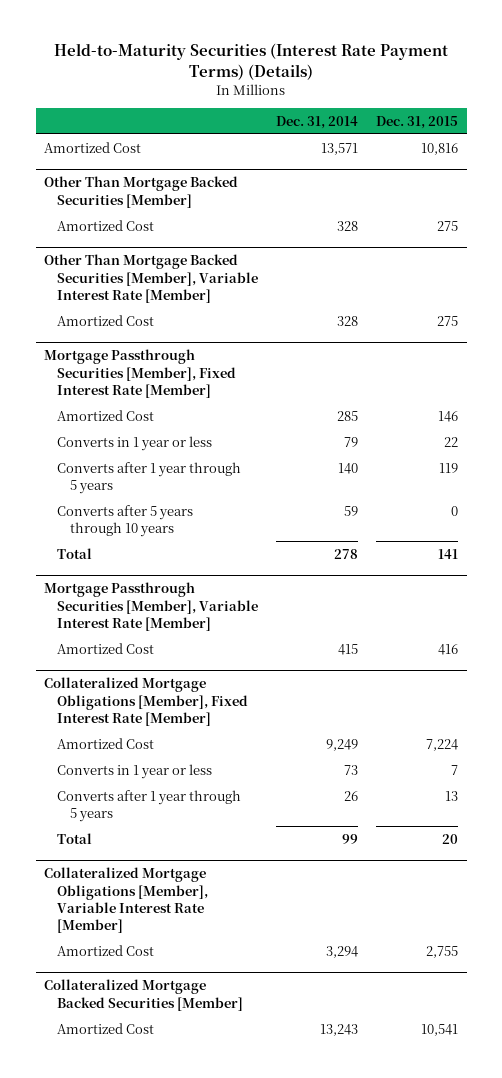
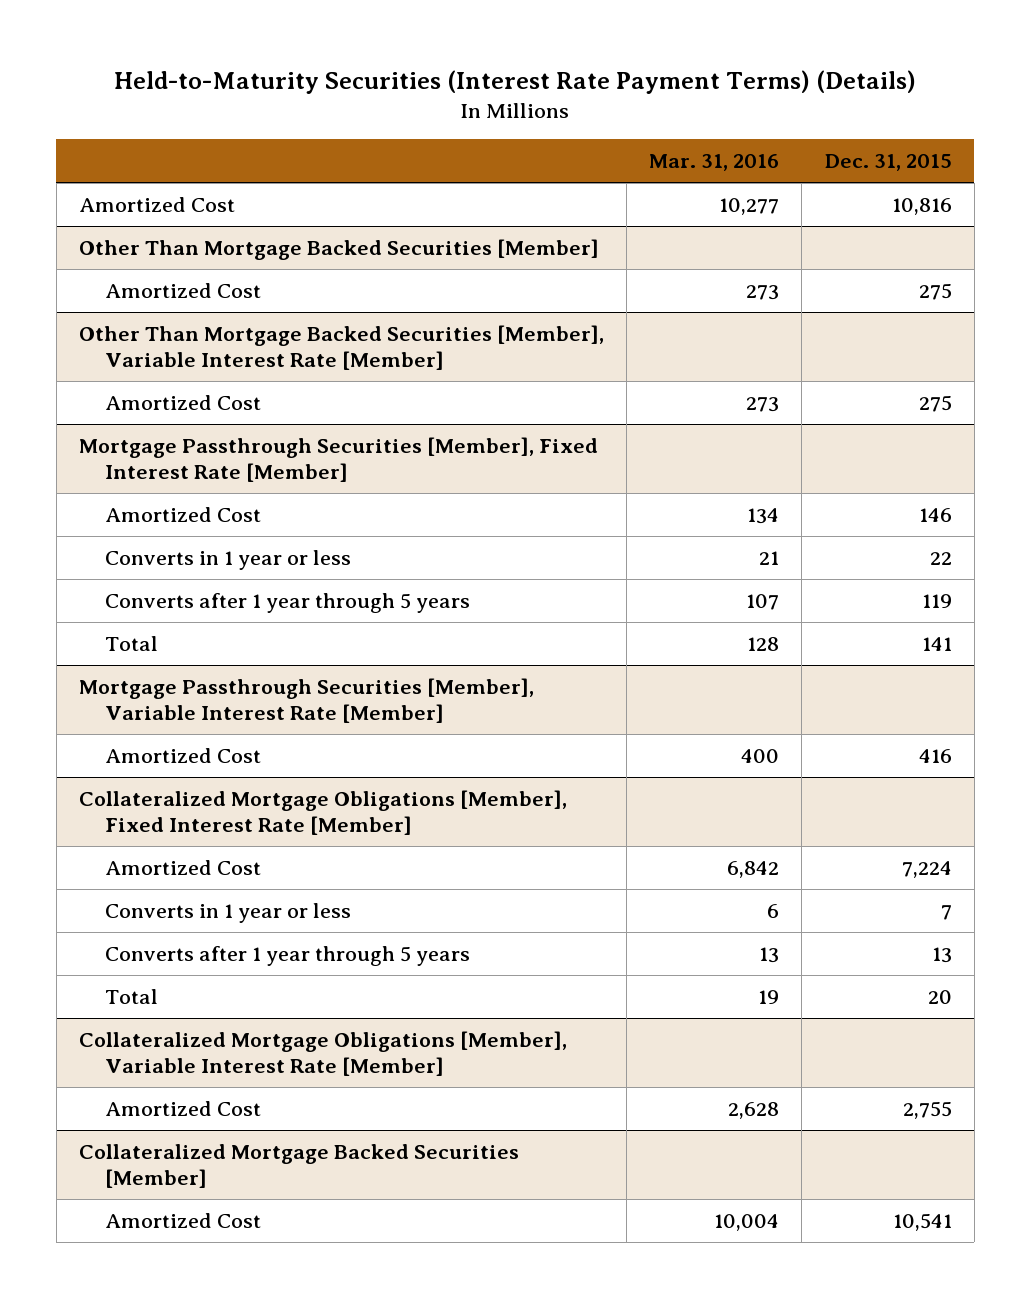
[275,115,358,129] Dec. 31, 2014 -> none
none -> [649,154,780,172] Mar. 31, 2016
[56,504,193,537] Converts after 5 years through 10 years -> none

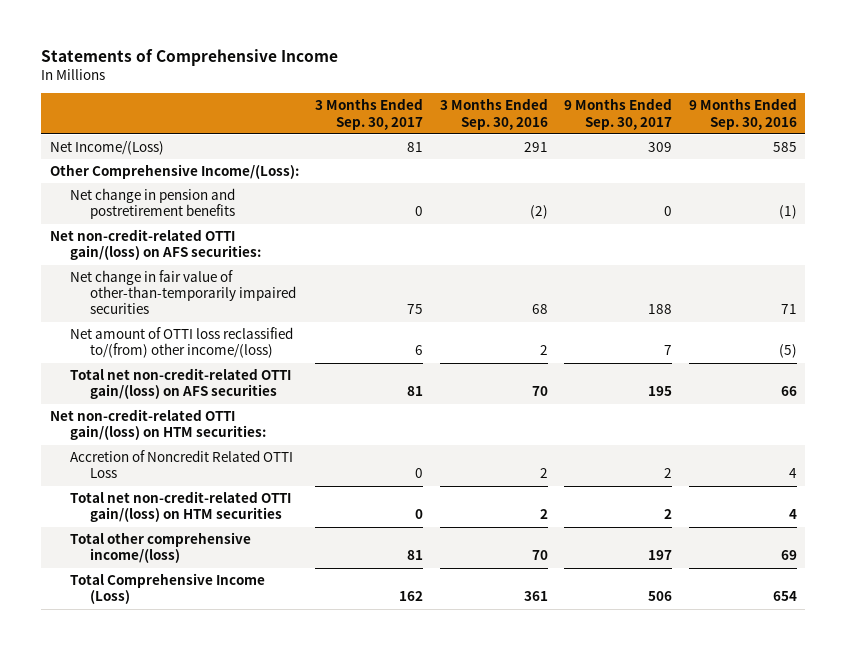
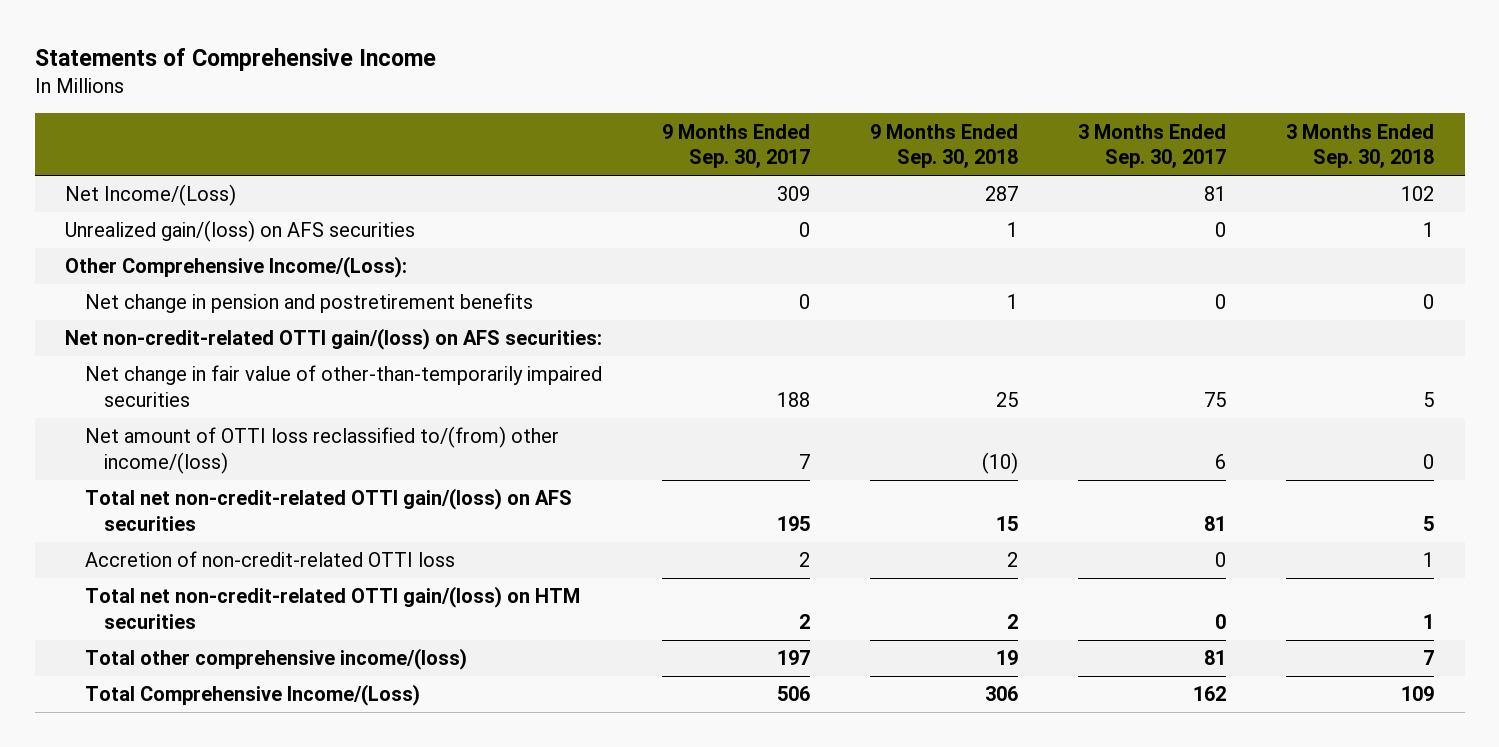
[439,98,548,130] 3 Months Ended Sep. 30, 2016 -> none
[688,98,797,130] 9 Months Ended Sep. 30, 2016 -> none
none -> [870,123,1019,170] 9 Months Ended Sep. 30, 2018
none -> [1286,123,1435,170] 3 Months Ended Sep. 30, 2018
none -> [64,220,415,243] Unrealized gain/(loss) on AFS securities
[49,409,266,441] Net non-credit-related OTTI gain/(loss) on HTM securities: -> none
[69,450,293,479] Accretion of Noncredit Related OTTI Loss -> [84,551,455,568] Accretion of non-credit-related OTTI loss
[69,573,265,605] Total Comprehensive Income (Loss) -> [84,684,420,707] Total Comprehensive Income/(Loss)

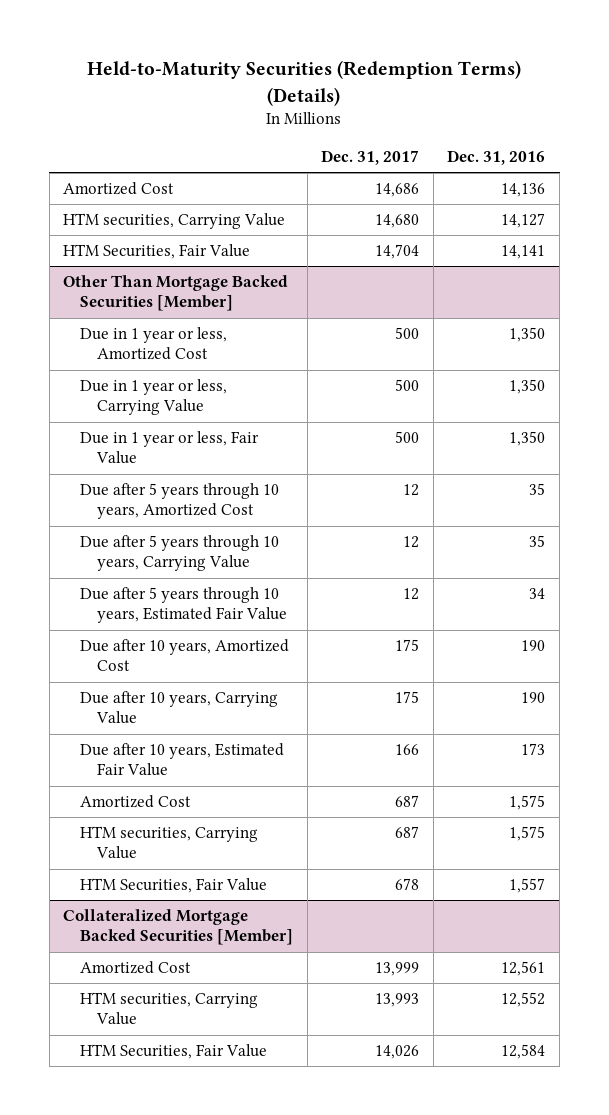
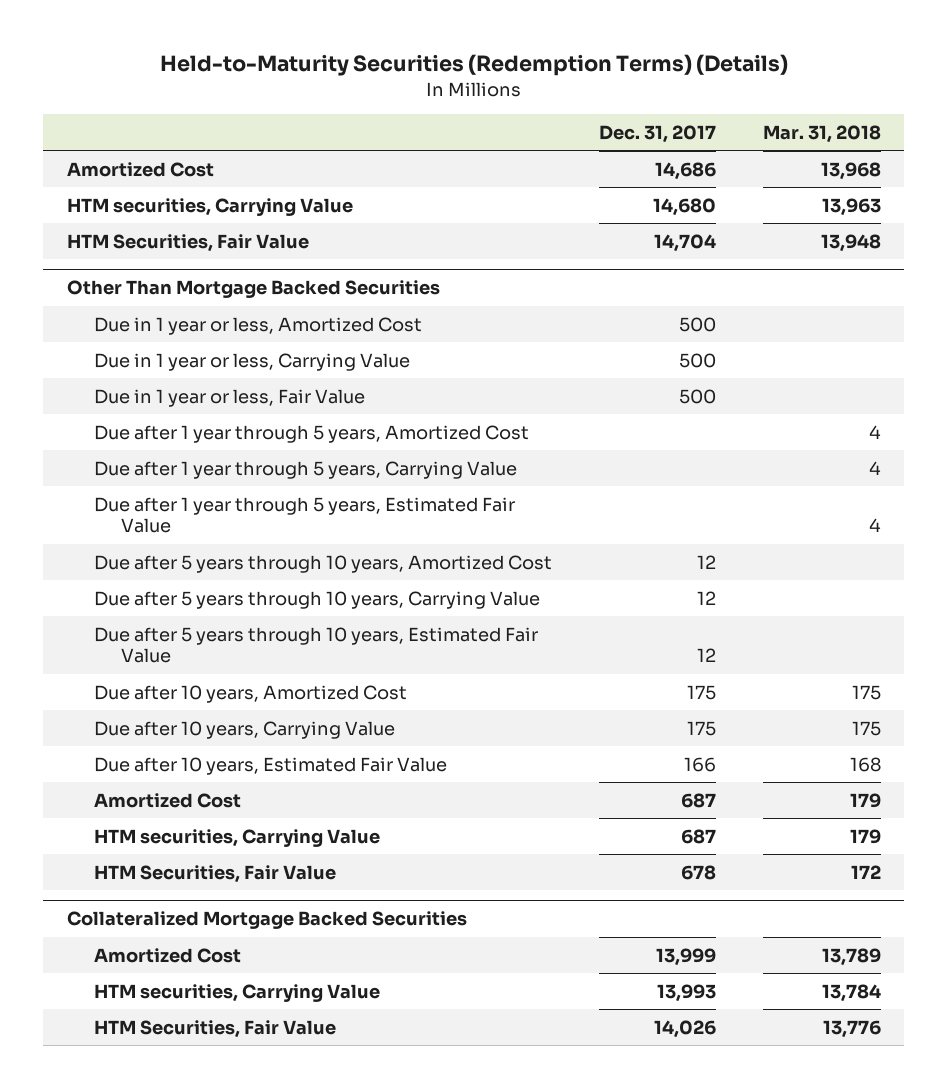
[447,150,546,166] Dec. 31, 2016 -> none
none -> [762,124,881,143] Mar. 31, 2018
[63,275,289,312] Other Than Mortgage Backed Securities [Member] -> [66,280,440,299] Other Than Mortgage Backed Securities
none -> [93,424,529,443] Due after 1 year through 5 years, Amortized Cost
none -> [93,460,517,479] Due after 1 year through 5 years, Carrying Value
none -> [93,496,515,534] Due after 1 year through 5 years, Estimated Fair Value
[63,909,294,946] Collateralized Mortgage Backed Securities [Member] -> [66,911,467,930] Collateralized Mortgage Backed Securities

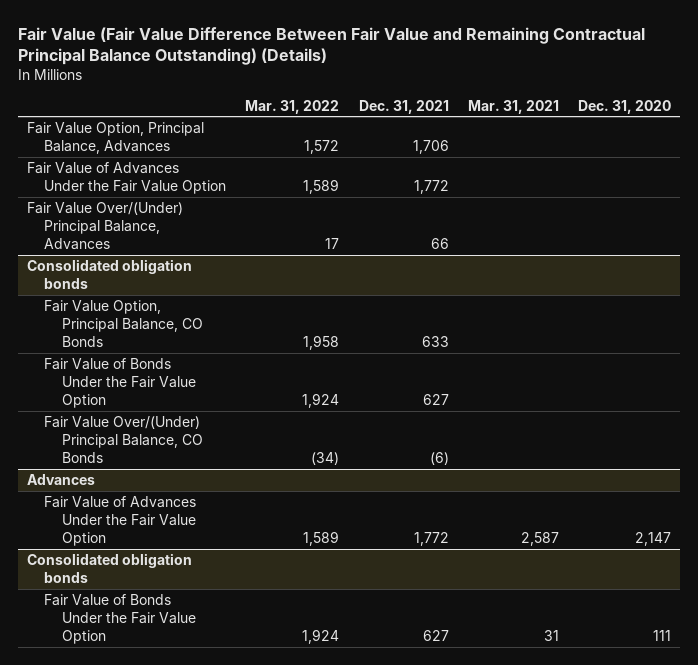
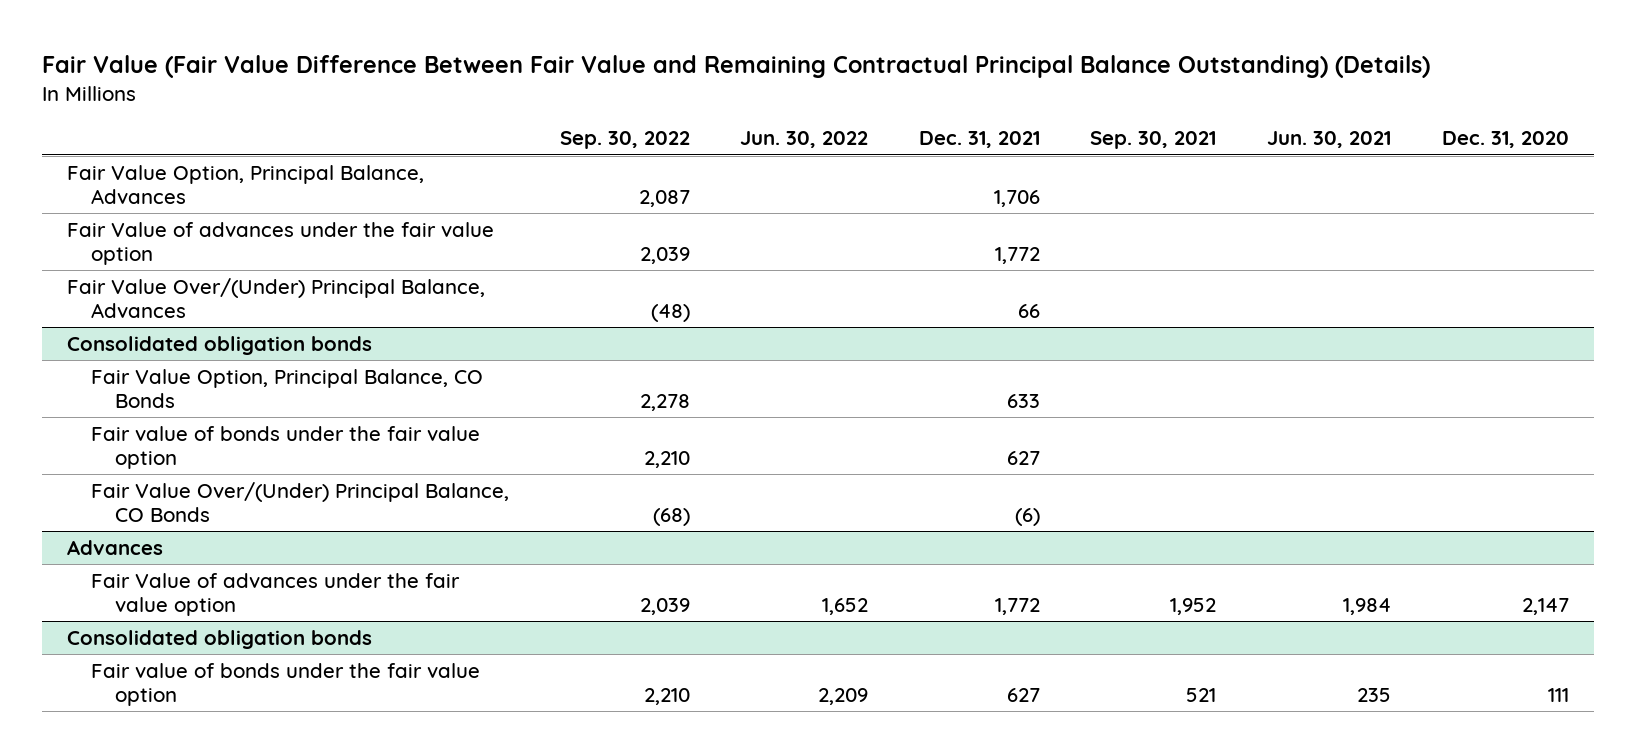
[245,99,340,114] Mar. 31, 2022 -> none
[467,99,559,114] Mar. 31, 2021 -> none
none -> [559,131,690,150] Sep. 30, 2022
none -> [740,131,869,149] Jun. 30, 2022
none -> [1090,131,1217,150] Sep. 30, 2021
none -> [1266,131,1391,149] Jun. 30, 2021
[27,161,227,194] Fair Value of Advances Under the Fair Value Option -> [66,221,494,265] Fair Value of advances under the fair value option
[44,357,196,408] Fair Value of Bonds Under the Fair Value Option -> [90,425,480,469] Fair value of bonds under the fair value option
[44,495,197,546] Fair Value of Advances Under the Fair Value Option -> [90,572,460,616] Fair Value of advances under the fair value option
[44,593,196,644] Fair Value of Bonds Under the Fair Value Option -> [90,662,480,706] Fair value of bonds under the fair value option

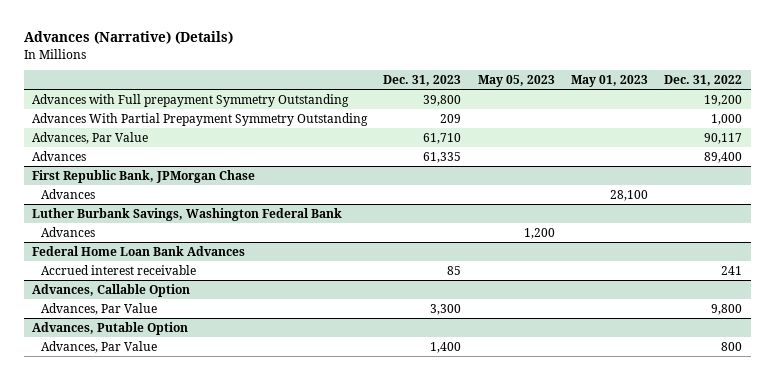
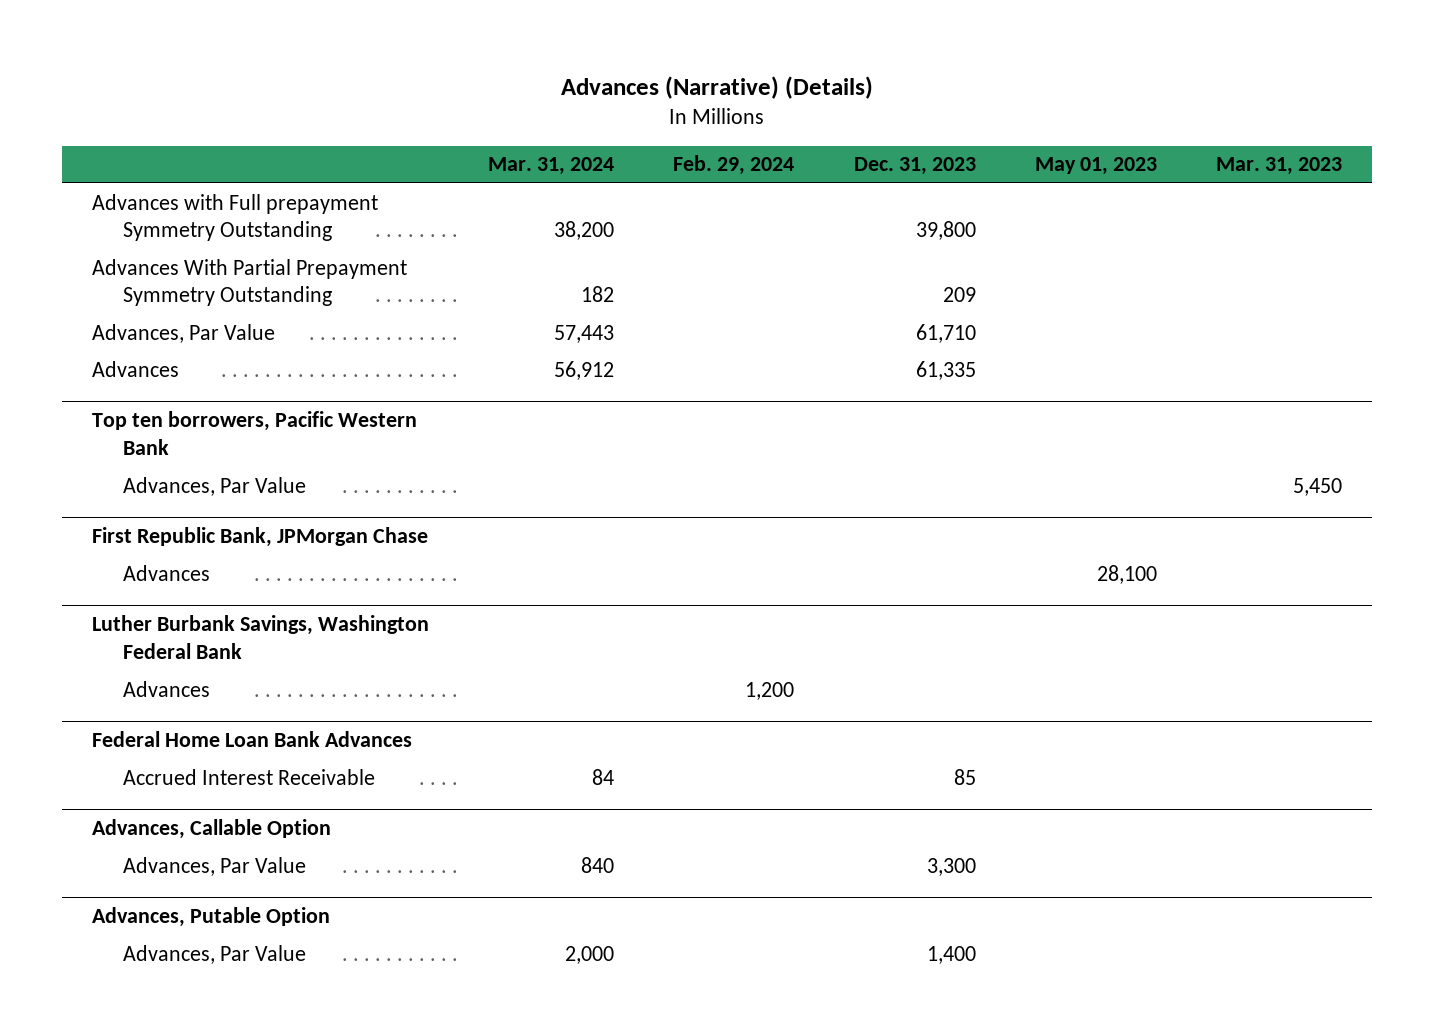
[477,75,555,88] May 05, 2023 -> none
[664,75,743,87] Dec. 31, 2022 -> none
none -> [487,157,614,176] Mar. 31, 2024
none -> [673,155,795,176] Feb. 29, 2024
none -> [1216,157,1343,176] Mar. 31, 2023
none -> [91,411,417,456] Top ten borrowers, Pacific Western Bank
none -> [122,476,306,496] Advances, Par Value
[40,264,196,275] Accrued interest receivable -> [122,768,375,785] Accrued Interest Receivable

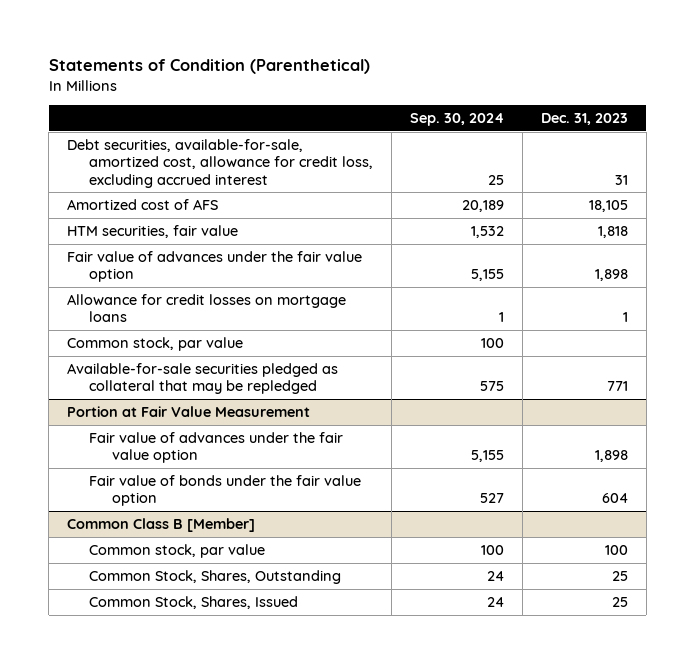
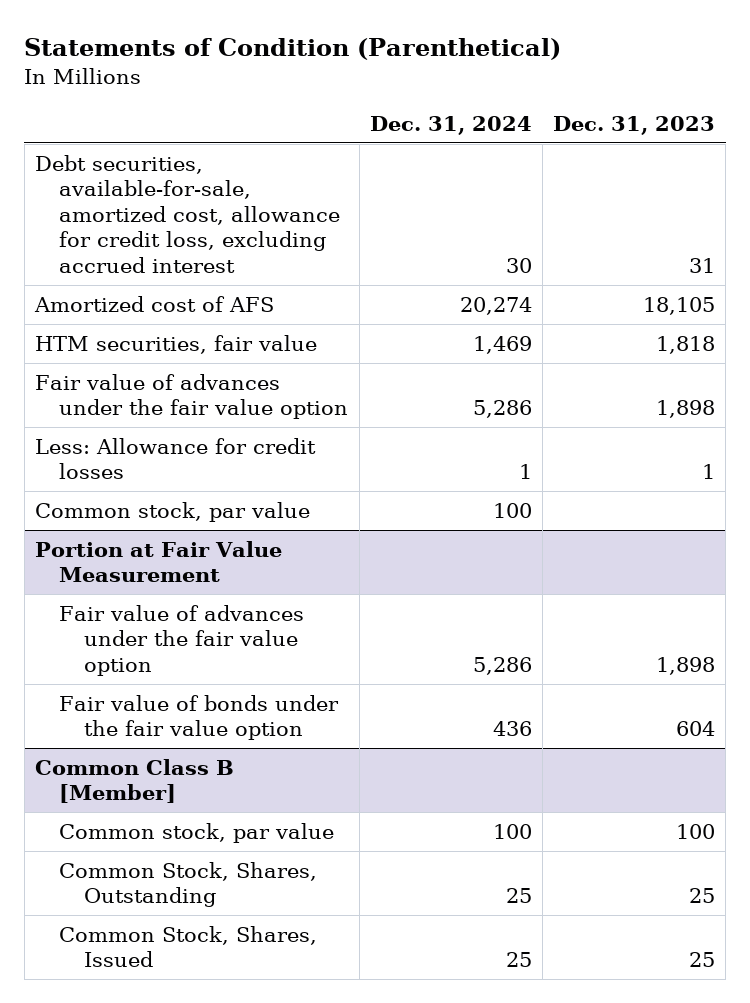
[410,113,505,127] Sep. 30, 2024 -> none
none -> [369,115,532,135] Dec. 31, 2024
[67,293,347,323] Allowance for credit losses on mortgage loans -> [35,437,317,480] Less: Allowance for credit losses
[67,362,339,395] Available-for-sale securities pledged as collateral that may be repledged -> none

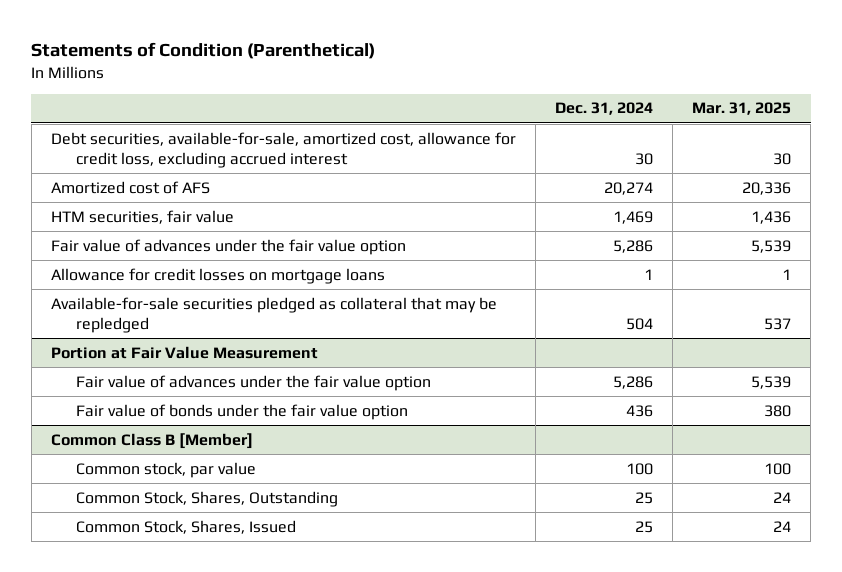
[553,115,716,135] Dec. 31, 2023 -> none
none -> [692,102,792,116] Mar. 31, 2025
[35,501,311,522] Common stock, par value -> none
[35,437,317,480] Less: Allowance for credit losses -> [50,267,385,284] Allowance for credit losses on mortgage loans
none -> [50,296,497,333] Available-for-sale securities pledged as collateral that may be repledged

